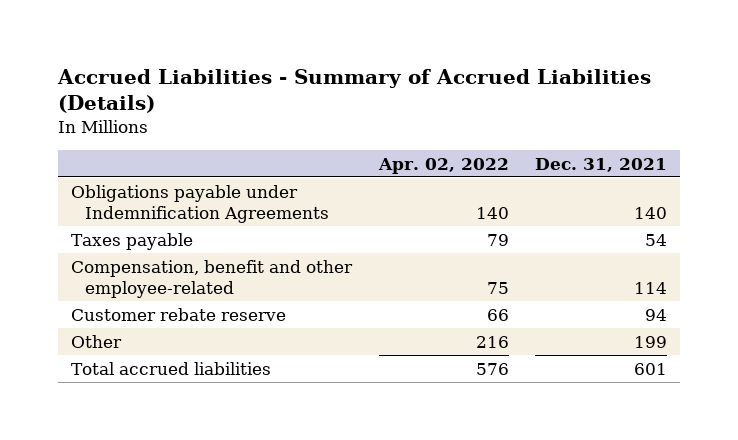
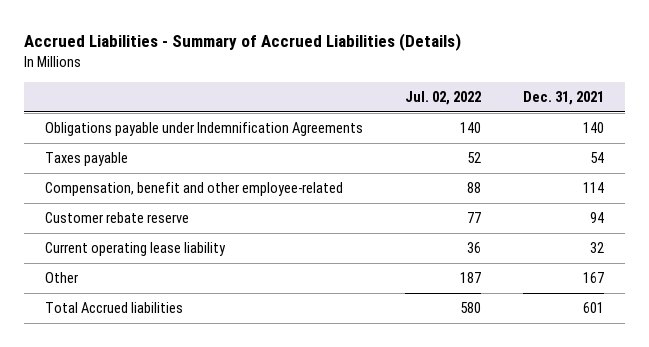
[377,157,509,174] Apr. 02, 2022 -> none
none -> [404,90,481,105] Jul. 02, 2022
none -> [45,242,227,257] Current operating lease liability
[634,335,668,348] 199 -> [582,272,604,284] 167
[71,361,272,375] Total accrued liabilities -> [45,302,184,314] Total Accrued liabilities

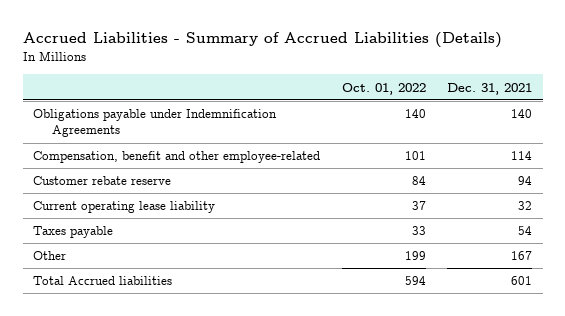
[404,90,481,105] Jul. 02, 2022 -> none
none -> [341,82,426,95] Oct. 01, 2022
[45,152,129,167] Taxes payable -> [33,226,114,239] Taxes payable

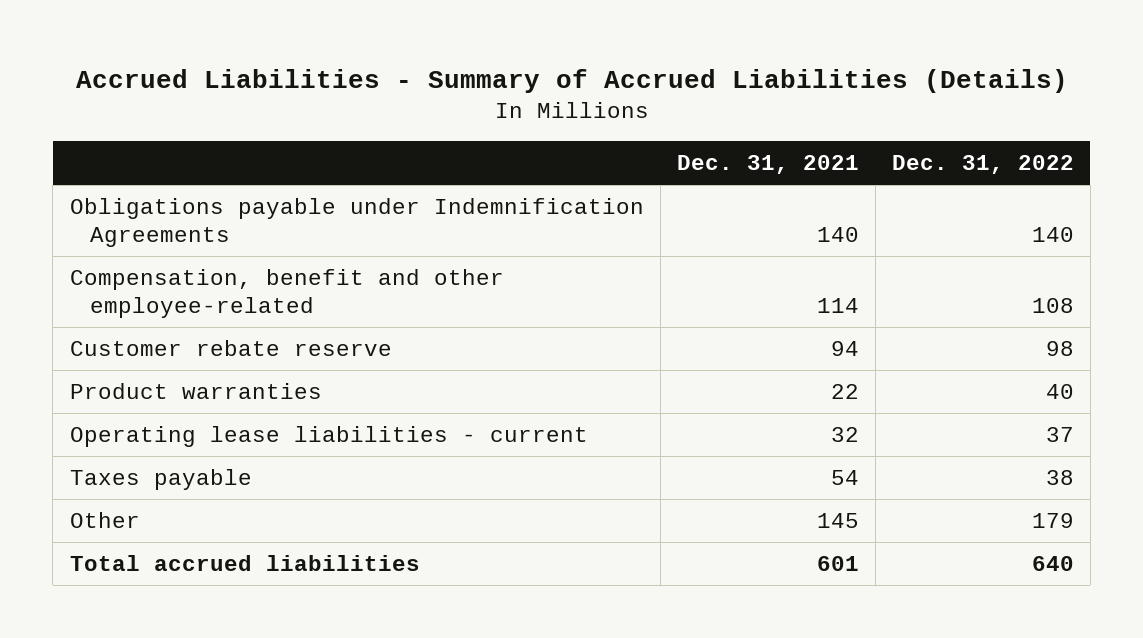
[341,82,426,95] Oct. 01, 2022 -> none
none -> [891,154,1074,174] Dec. 31, 2022
none -> [69,383,322,400] Product warranties
[33,201,216,214] Current operating lease liability -> [69,426,588,448] Operating lease liabilities - current
[510,251,532,261] 167 -> [816,513,859,529] 145
[33,276,173,286] Total Accrued liabilities -> [69,555,420,572] Total accrued liabilities

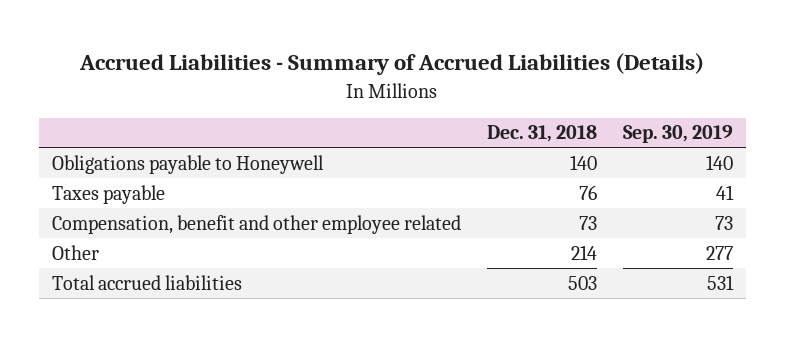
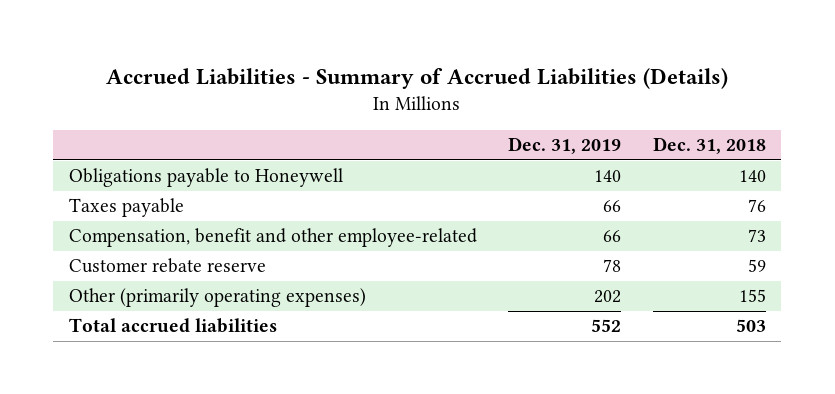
[622,125,733,144] Sep. 30, 2019 -> none
none -> [508,137,622,155] Dec. 31, 2019
[52,214,462,234] Compensation, benefit and other employee related -> [69,228,478,248] Compensation, benefit and other employee-related
none -> [69,258,267,274] Customer rebate reserve
[52,244,100,260] Other -> [69,288,367,308] Other (primarily operating expenses)
[570,244,597,260] 214 -> [738,289,766,303] 155

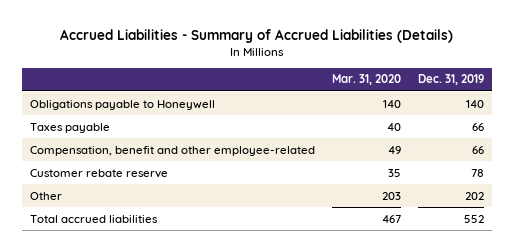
[652,137,766,155] Dec. 31, 2018 -> none
none -> [331,74,401,86] Mar. 31, 2020
[69,288,367,308] Other (primarily operating expenses) -> [30,191,63,200] Other

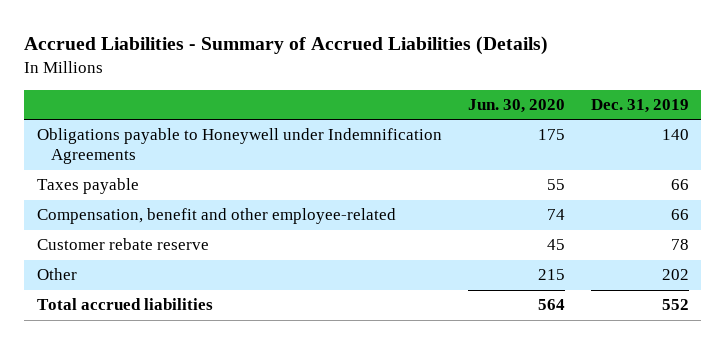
[331,74,401,86] Mar. 31, 2020 -> none
none -> [467,98,565,113] Jun. 30, 2020
[30,99,216,110] Obligations payable to Honeywell -> [36,128,442,165] Obligations payable to Honeywell under Indemnification Agreements

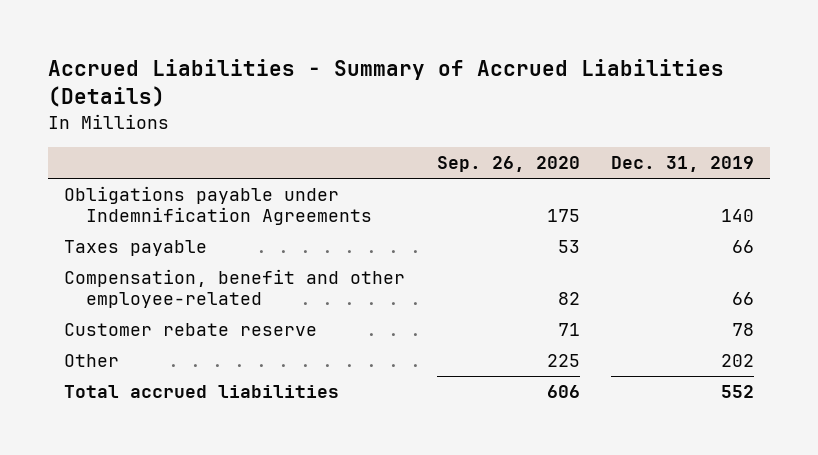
[467,98,565,113] Jun. 30, 2020 -> none
none -> [436,155,580,172] Sep. 26, 2020
[36,128,442,165] Obligations payable to Honeywell under Indemnification Agreements -> [64,186,373,226] Obligations payable under Indemnification Agreements

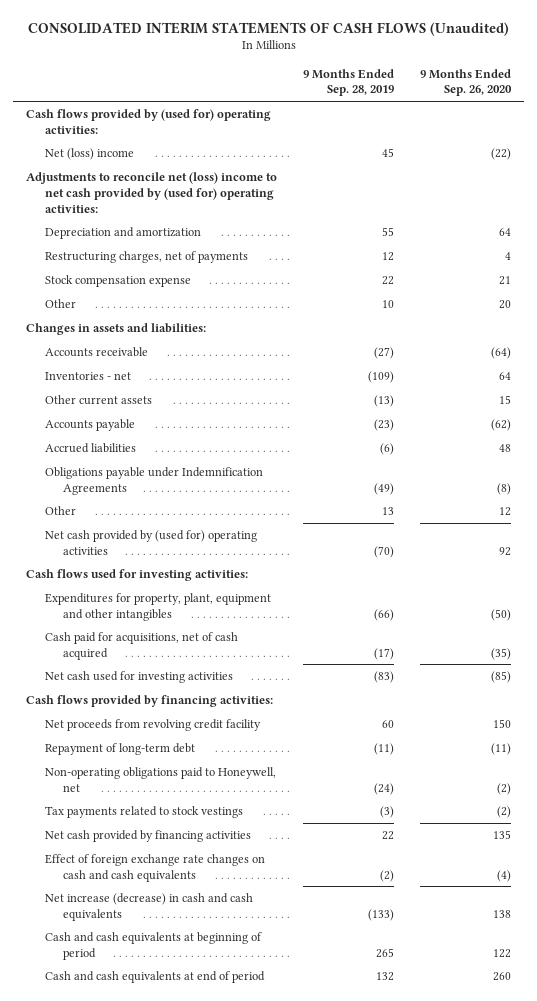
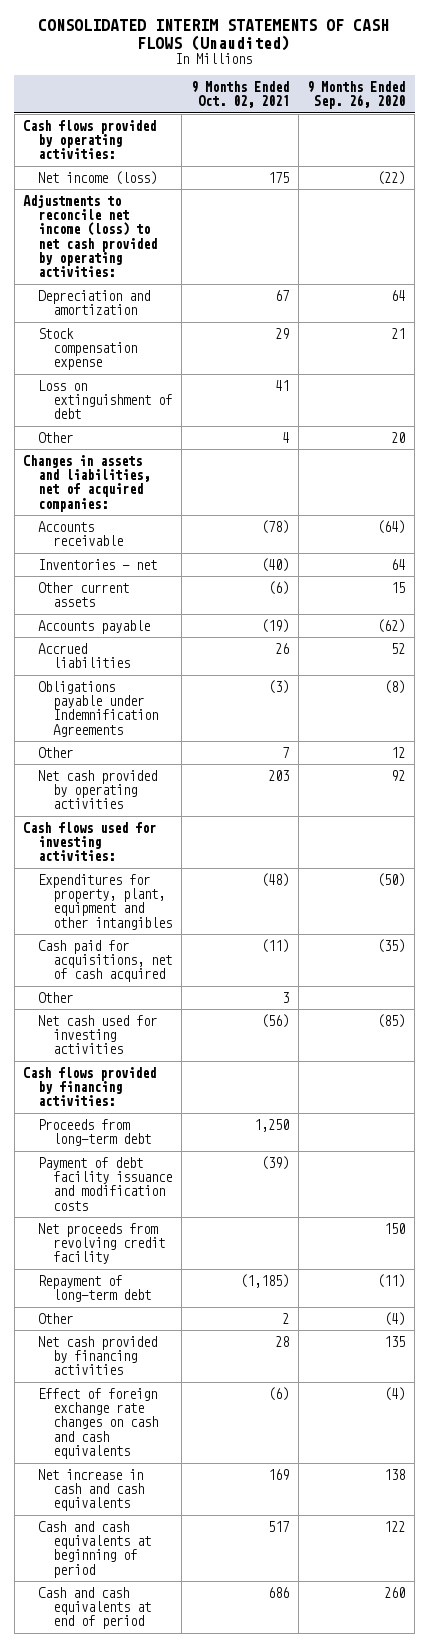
[303,68,395,97] 9 Months Ended Sep. 28, 2019 -> none
none -> [190,80,289,109] 9 Months Ended Oct. 02, 2021
[26,108,272,134] Cash flows provided by (used for) operating activities: -> [23,119,157,160] Cash flows provided by operating activities:
[44,147,134,160] Net (loss) income -> [38,170,158,185] Net income (loss)
[26,171,278,213] Adjustments to reconcile net (loss) income to net cash provided by (used for) operating activities: -> [23,194,158,278] Adjustments to reconcile net income (loss) to net cash provided by operating activities:
[44,250,248,263] Restructuring charges, net of payments -> none
none -> [38,379,172,420] Loss on extinguishment of debt
[26,322,207,335] Changes in assets and liabilities: -> [23,454,151,512] Changes in assets and liabilities, net of acquired companies:
[499,443,512,452] 48 -> [391,642,406,654] 52
[44,529,257,555] Net cash provided by (used for) operating activities -> [38,769,158,810] Net cash provided by operating activities
none -> [38,991,74,1003] Other
none -> [38,1118,151,1147] Proceeds from long-term debt
none -> [38,1156,172,1211] Payment of debt facility issuance and modification costs
[44,766,276,792] Non-operating obligations paid to Honeywell, net -> none
[44,805,243,818] Tax payments related to stock vestings -> none
none -> [38,1312,74,1324] Other
[44,892,253,921] Net increase (decrease) in cash and cash equivalents -> [38,1468,144,1512] Net increase in cash and cash equivalents

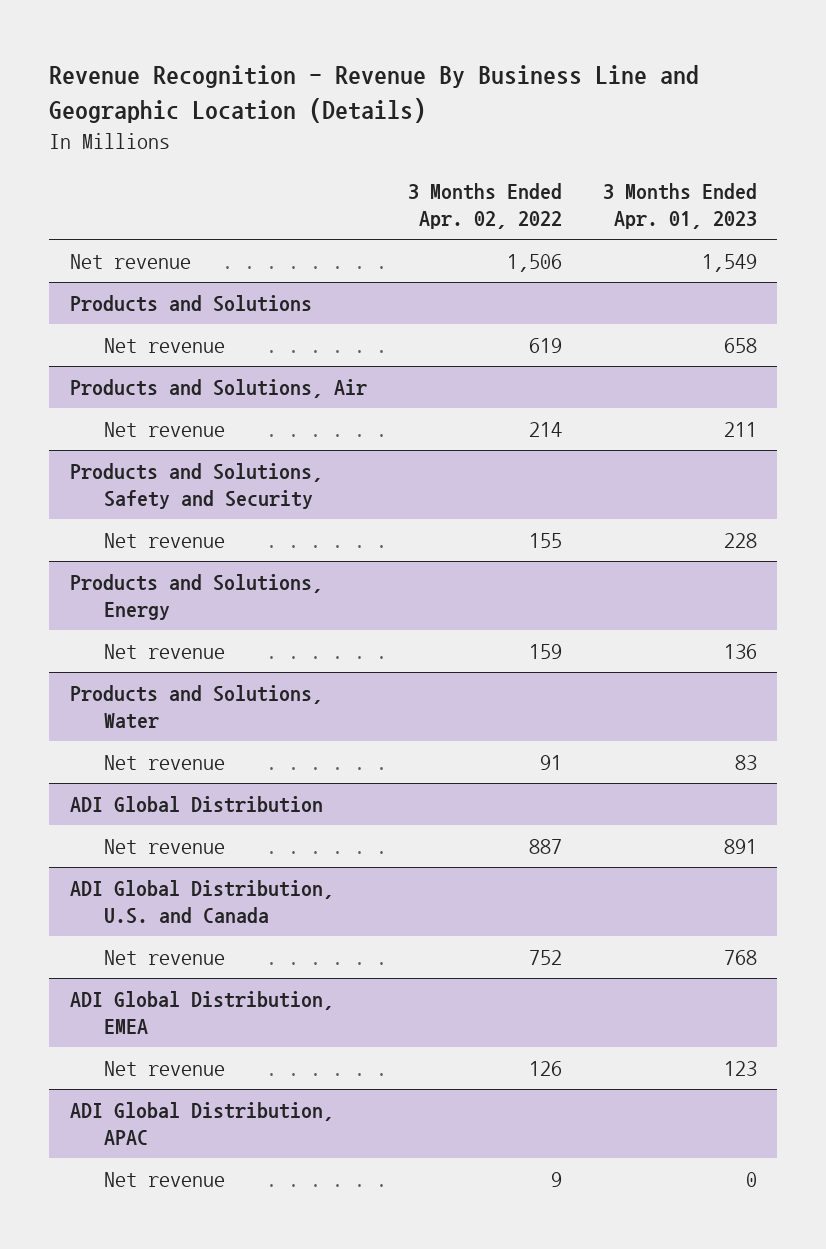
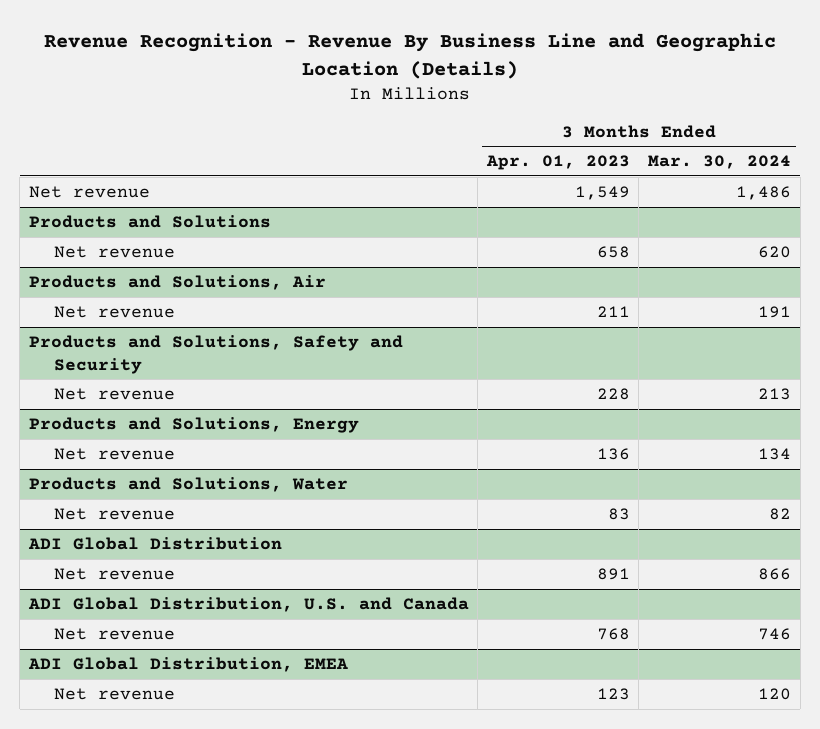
[407,182,562,230] 3 Months Ended Apr. 02, 2022 -> none
none -> [647,155,791,170] Mar. 30, 2024
[69,1102,334,1146] ADI Global Distribution, APAC -> none
[104,1172,226,1188] Net revenue -> none

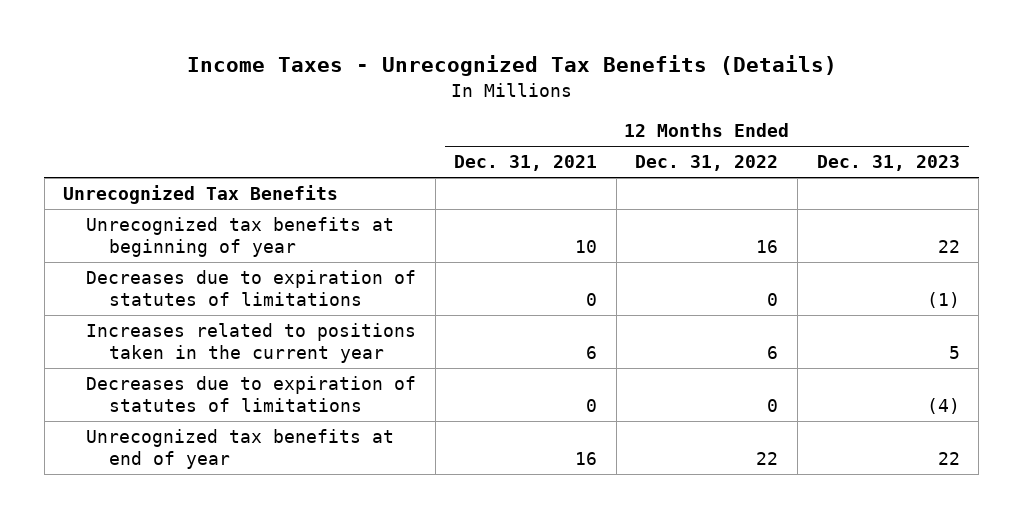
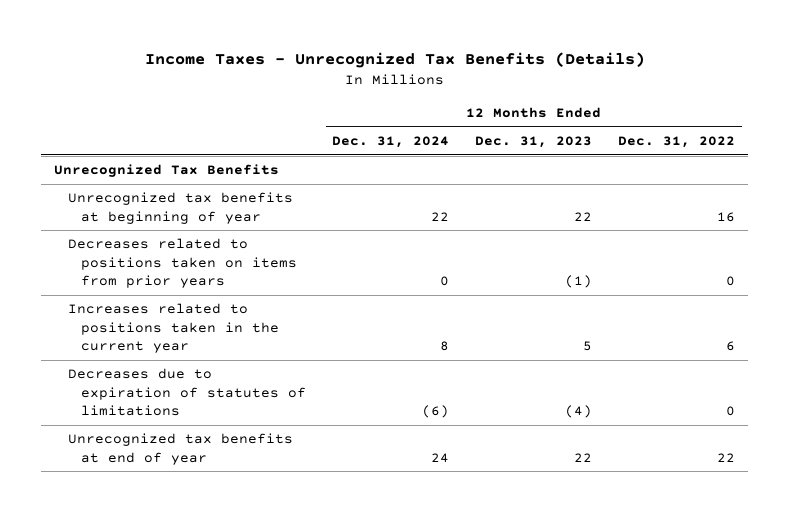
[454,155,598,172] Dec. 31, 2021 -> none
none -> [332,136,450,149] Dec. 31, 2024
[86,270,417,307] Decreases due to expiration of statutes of limitations -> [67,238,298,289] Decreases related to positions taken on items from prior years

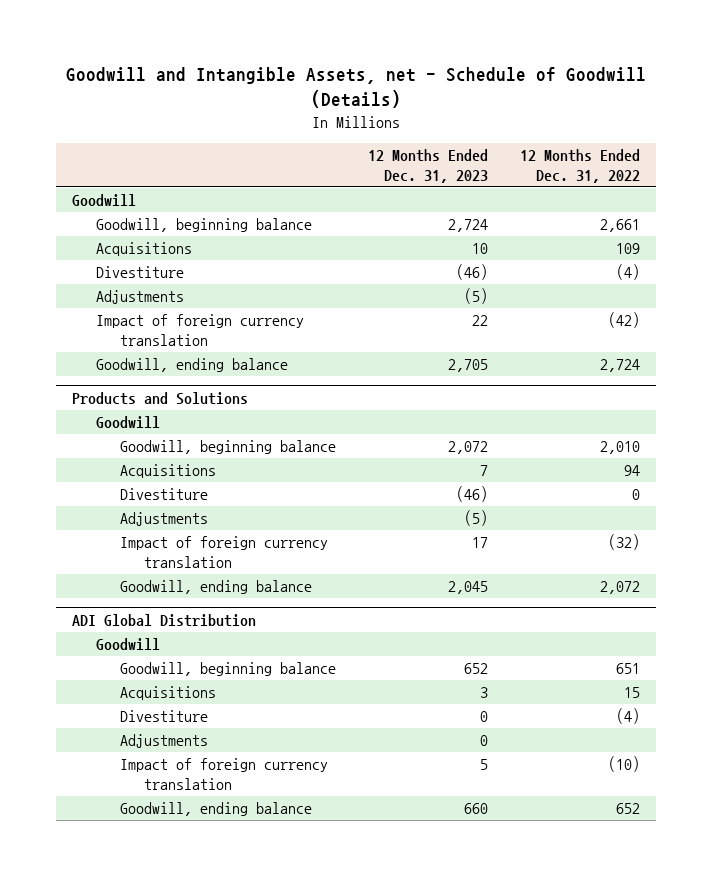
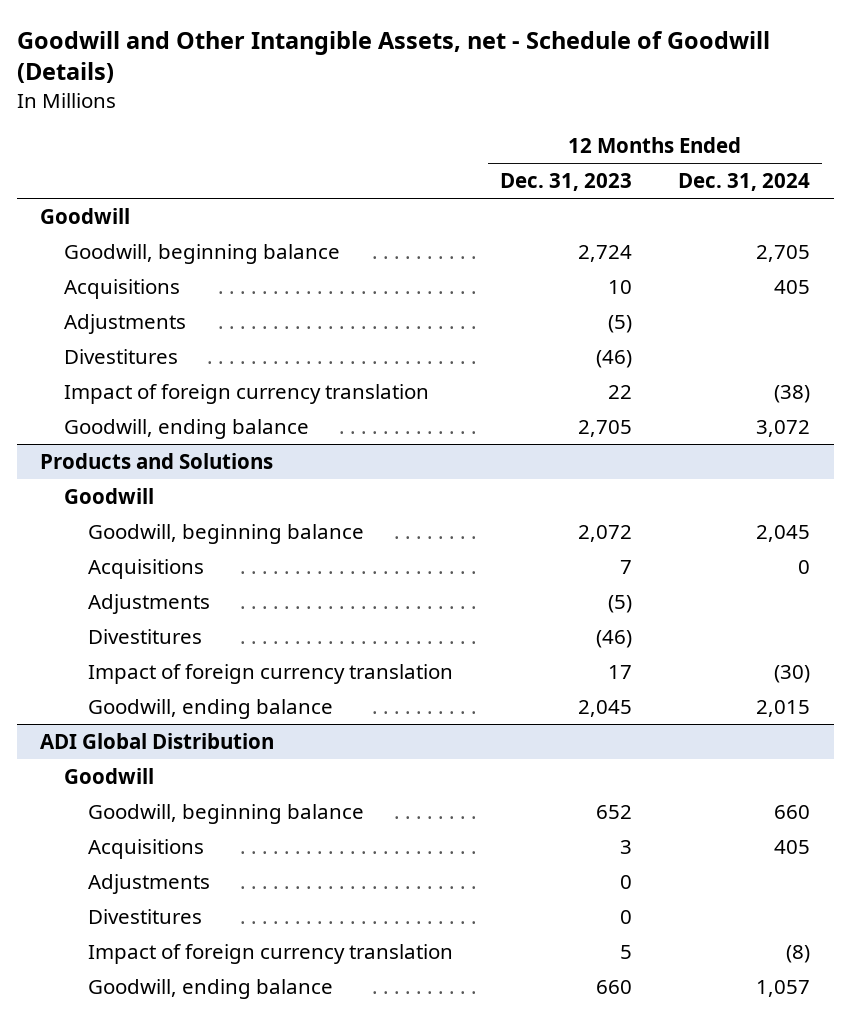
[65,67,646,109] Goodwill and Intangible Assets, net - Schedule of Goodwill (Details) -> [16,30,770,84] Goodwill and Other Intangible Assets, net - Schedule of Goodwill (Details)
[520,149,641,183] 12 Months Ended Dec. 31, 2022 -> none
none -> [678,173,811,192] Dec. 31, 2024
[95,266,184,279] Divestiture -> none
none -> [64,348,179,364] Divestitures
[120,488,209,501] Divestiture -> none
none -> [88,628,203,644] Divestitures
[120,710,209,723] Divestiture -> none
none -> [88,908,203,924] Divestitures

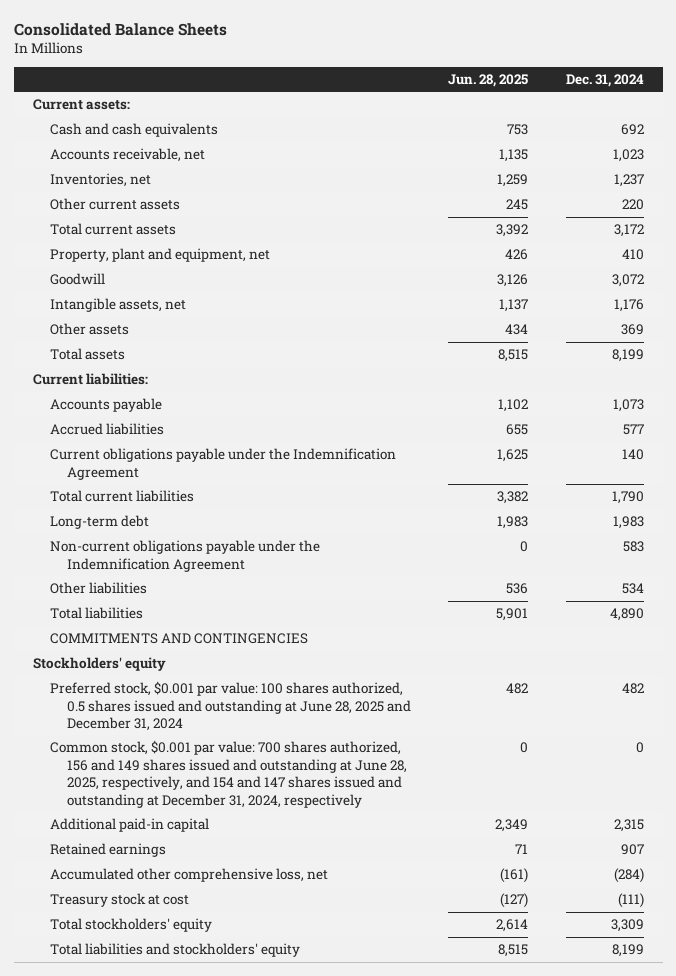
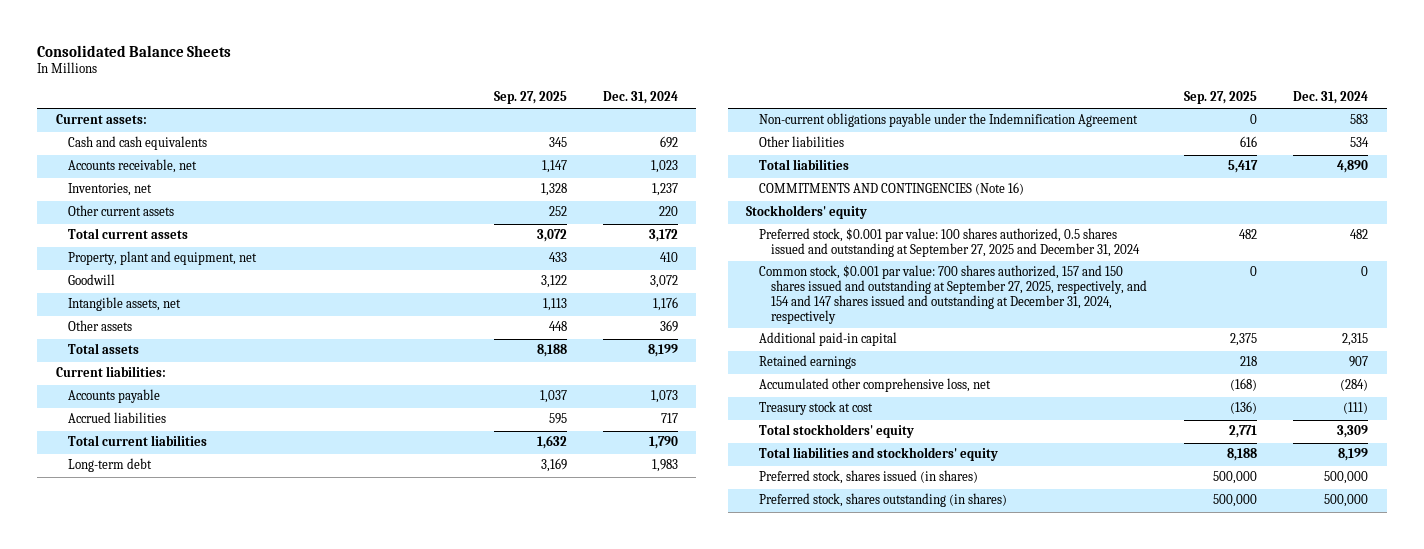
[448,73,529,87] Jun. 28, 2025 -> none
none -> [493,91,567,105] Sep. 27, 2025
[49,448,396,480] Current obligations payable under the Indemnification Agreement -> none
[622,424,644,436] 577 -> [661,413,679,424] 717
[49,633,308,645] COMMITMENTS AND CONTINGENCIES -> [758,182,1024,196] COMMITMENTS AND CONTINGENCIES (Note 16)
[49,681,411,732] Preferred stock, $0.001 par value: 100 shares authorized, 0.5 shares issued and outstanding at June 28, 2025 and December 31, 2024 -> [758,228,1141,258] Preferred stock, $0.001 par value: 100 shares authorized, 0.5 shares issued and outstanding at September 27, 2025 and December 31, 2024
[49,740,407,808] Common stock, $0.001 par value: 700 shares authorized, 156 and 149 shares issued and outstanding at June 28, 2025, respectively, and 154 and 147 shares issued and outstanding at December 31, 2024, respectively -> [758,265,1148,324] Common stock, $0.001 par value: 700 shares authorized, 157 and 150 shares issued and outstanding at September 27, 2025, respectively, and 154 and 147 shares issued and outstanding at December 31, 2024, respectively
none -> [758,470,978,485] Preferred stock, shares issued (in shares)
none -> [758,493,1007,508] Preferred stock, shares outstanding (in shares)

